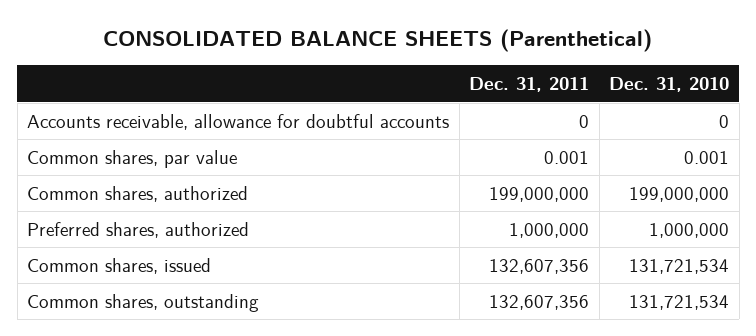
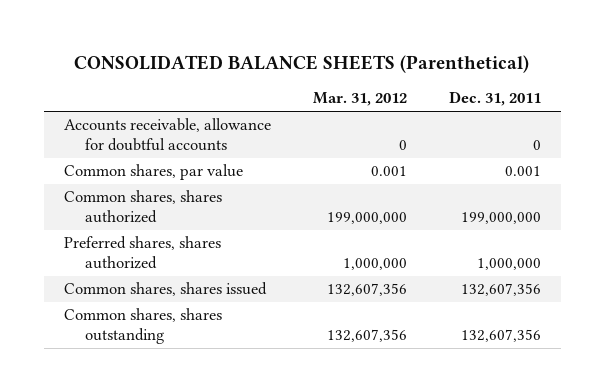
[609,76,730,92] Dec. 31, 2010 -> none
none -> [312,92,407,107] Mar. 31, 2012
[27,185,249,202] Common shares, authorized -> [64,190,223,224] Common shares, shares authorized
[27,221,250,238] Preferred shares, authorized -> [64,236,222,270] Preferred shares, shares authorized
[27,257,212,274] Common shares, issued -> [64,282,268,297] Common shares, shares issued
[27,293,260,312] Common shares, outstanding -> [64,308,223,345] Common shares, shares outstanding

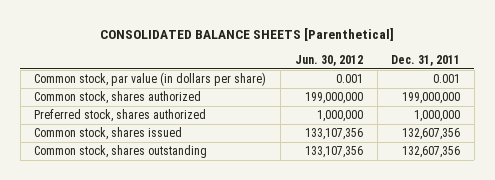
[74,54,530,73] CONSOLIDATED BALANCE SHEETS (Parenthetical) -> [100,27,395,41] CONSOLIDATED BALANCE SHEETS [Parenthetical]
[312,92,407,107] Mar. 31, 2012 -> none
none -> [294,54,363,66] Jun. 30, 2012
[64,118,272,152] Accounts receivable, allowance for doubtful accounts -> none
[64,164,244,181] Common shares, par value -> [34,72,267,87] Common stock, par value (in dollars per share)
[64,190,223,224] Common shares, shares authorized -> [34,91,202,105] Common stock, shares authorized
[64,236,222,270] Preferred shares, shares authorized -> [34,109,207,123] Preferred stock, shares authorized
[64,282,268,297] Common shares, shares issued -> [34,127,183,141] Common stock, shares issued
[64,308,223,345] Common shares, shares outstanding -> [34,145,208,159] Common stock, shares outstanding

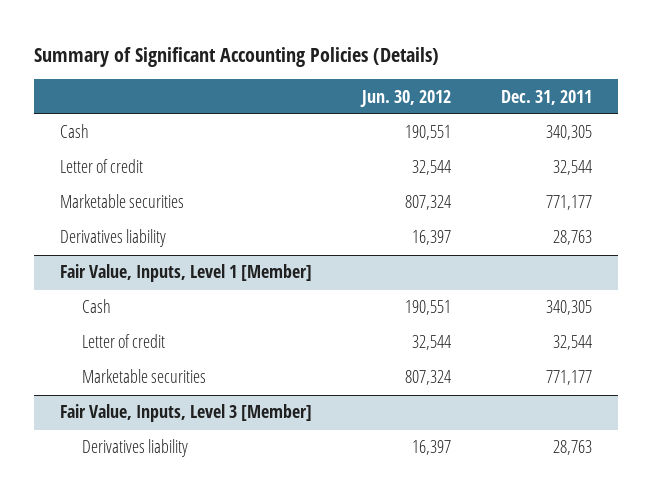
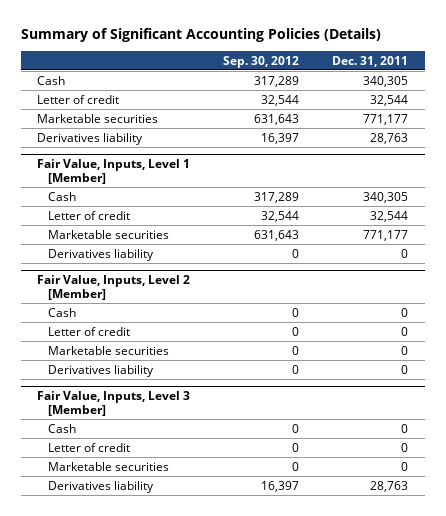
[360,89,452,107] Jun. 30, 2012 -> none
none -> [223,55,300,68] Sep. 30, 2012
none -> [48,248,155,261] Derivatives liability
none -> [37,274,191,300] Fair Value, Inputs, Level 2 [Member]
none -> [48,307,77,317] Cash
none -> [48,326,131,336] Letter of credit
none -> [48,345,170,355] Marketable securities
none -> [48,364,155,377] Derivatives liability
none -> [48,423,77,433] Cash
none -> [48,442,131,452] Letter of credit
none -> [48,461,170,471] Marketable securities

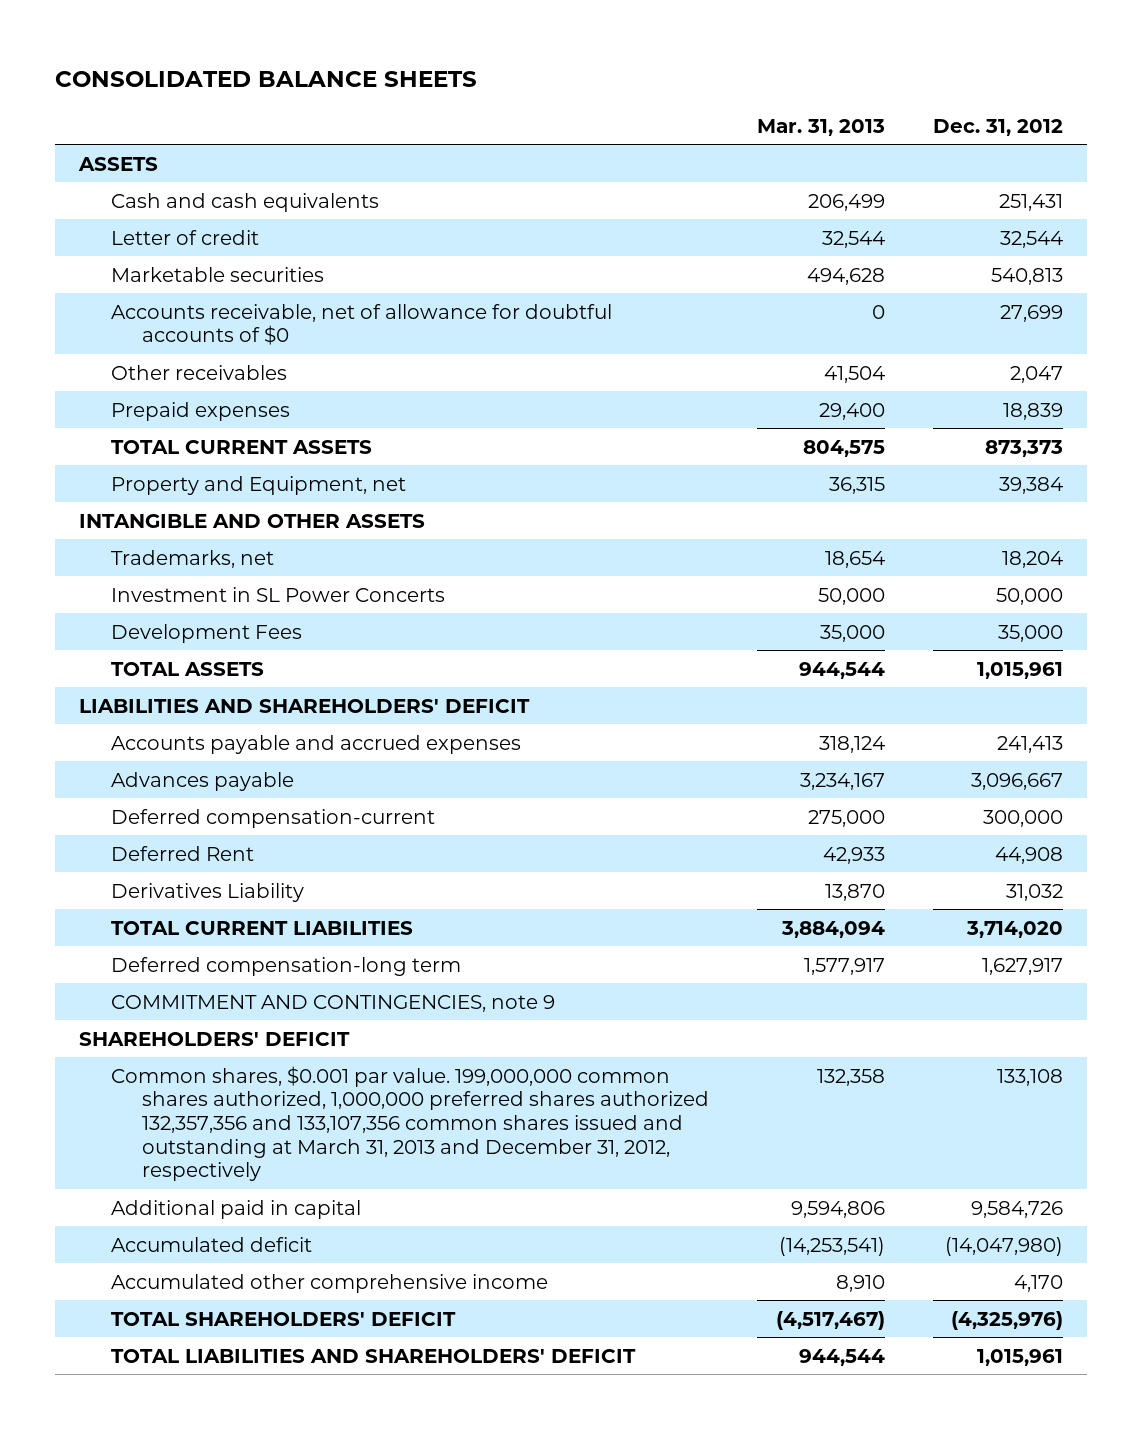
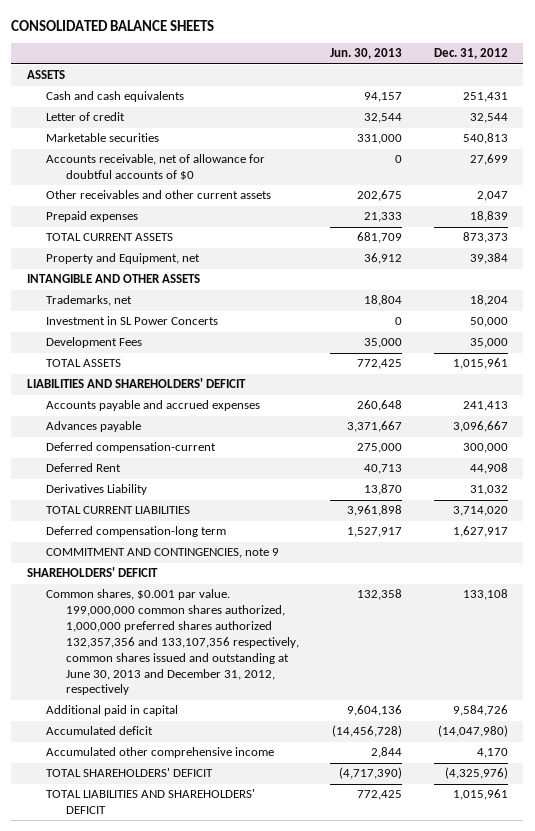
[757,118,886,136] Mar. 31, 2013 -> none
none -> [330,48,403,60] Jun. 30, 2013
[110,364,287,380] Other receivables -> [46,190,272,200] Other receivables and other current assets
[110,1065,710,1182] Common shares, $0.001 par value. 199,000,000 common shares authorized, 1,000,000 preferred shares authorized 132,357,356 and 133,107,356 common shares issued and outstanding at March 31, 2013 and December 31, 2012, respectively -> [46,589,299,696] Common shares, $0.001 par value. 199,000,000 common shares authorized, 1,000,000 preferred shares authorized 132,357,356 and 133,107,356 respectively, common shares issued and outstanding at June 30, 2013 and December 31, 2012, respectively

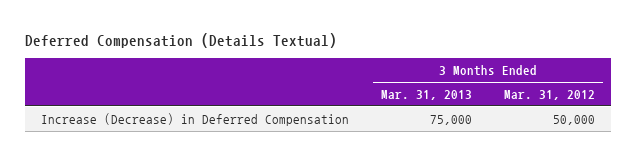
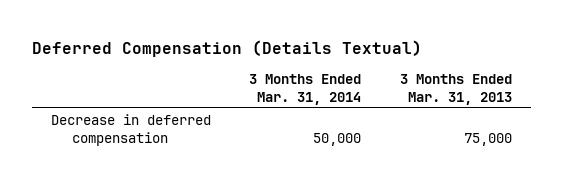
[503,90,595,101] Mar. 31, 2012 -> none
none -> [249,73,362,105] 3 Months Ended Mar. 31, 2014
[41,113,350,127] Increase (Decrease) in Deferred Compensation -> [51,114,212,147] Decrease in deferred compensation

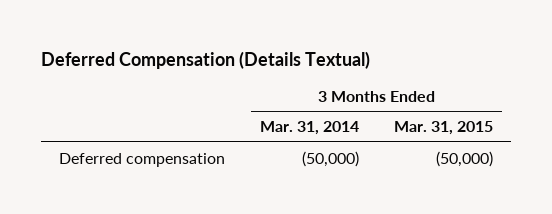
[399,73,512,105] 3 Months Ended Mar. 31, 2013 -> none
none -> [394,121,494,136] Mar. 31, 2015
[51,114,212,147] Decrease in deferred compensation -> [58,152,225,167] Deferred compensation
[313,133,362,147] 50,000 -> [302,150,360,167] (50,000)

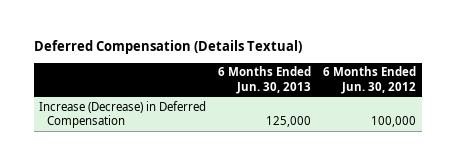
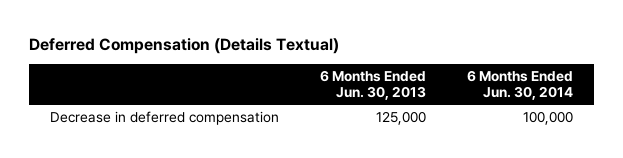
[322,66,416,94] 6 Months Ended Jun. 30, 2012 -> none
none -> [467,70,574,101] 6 Months Ended Jun. 30, 2014
[39,100,207,129] Increase (Decrease) in Deferred Compensation -> [49,110,279,125] Decrease in deferred compensation

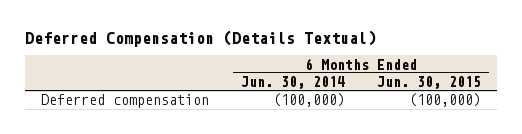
[319,70,426,101] 6 Months Ended Jun. 30, 2013 -> none
none -> [377,76,482,90] Jun. 30, 2015
[49,110,279,125] Decrease in deferred compensation -> [41,94,210,109] Deferred compensation
[523,110,574,125] 100,000 -> [273,93,346,108] (100,000)

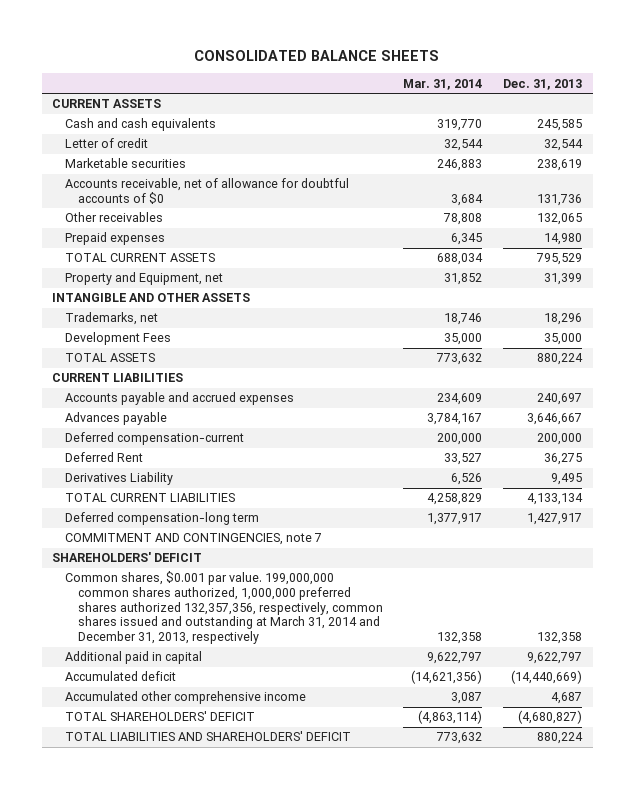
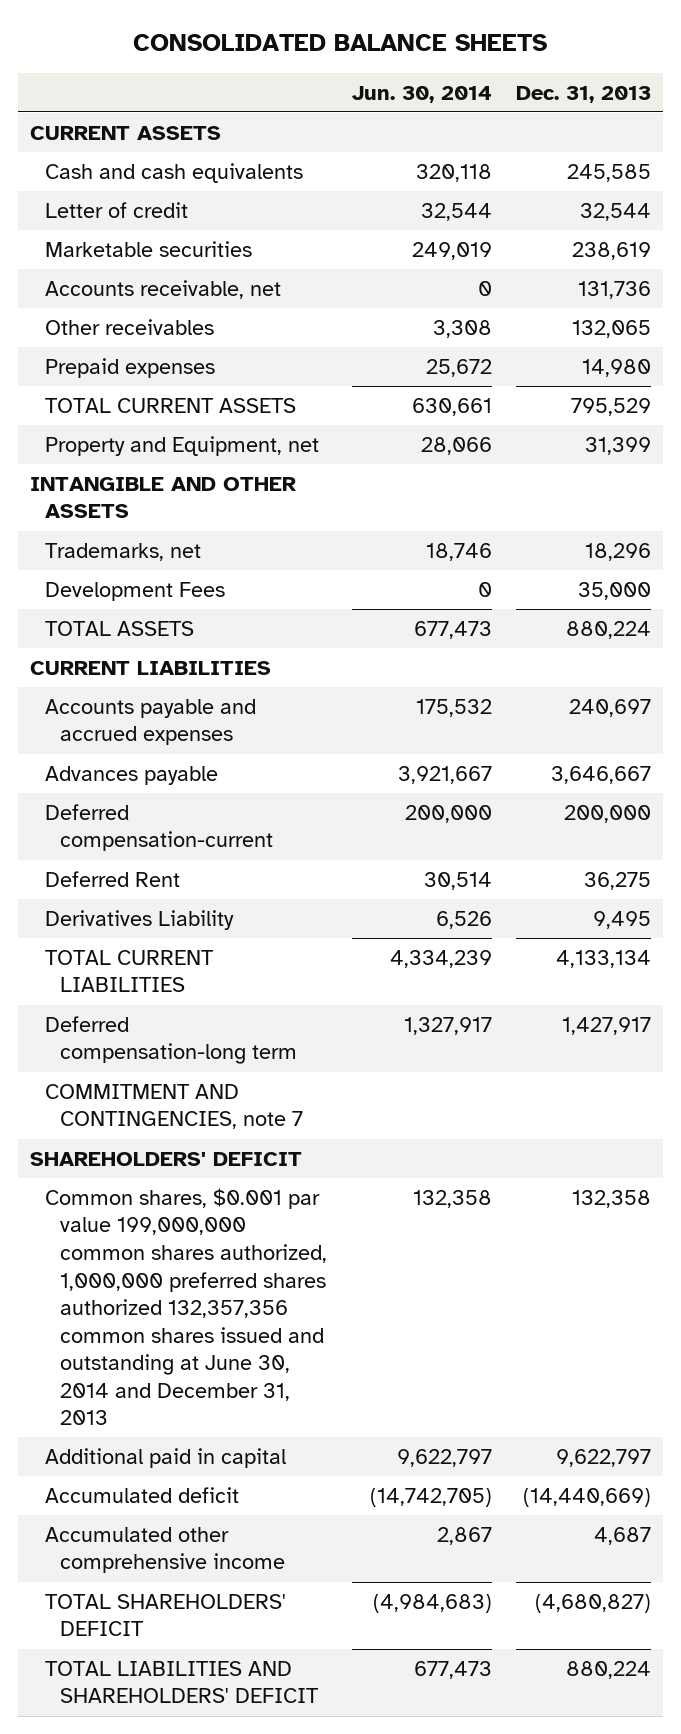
[403,78,483,90] Mar. 31, 2014 -> none
none -> [351,85,492,103] Jun. 30, 2014
[64,178,349,205] Accounts receivable, net of allowance for doubtful accounts of $0 -> [45,279,282,299] Accounts receivable, net
[64,571,383,645] Common shares, $0.001 par value. 199,000,000 common shares authorized, 1,000,000 preferred shares authorized 132,357,356, respectively, common shares issued and outstanding at March 31, 2014 and December 31, 2013, respectively -> [45,1187,328,1426] Common shares, $0.001 par value 199,000,000 common shares authorized, 1,000,000 preferred shares authorized 132,357,356 common shares issued and outstanding at June 30, 2014 and December 31, 2013

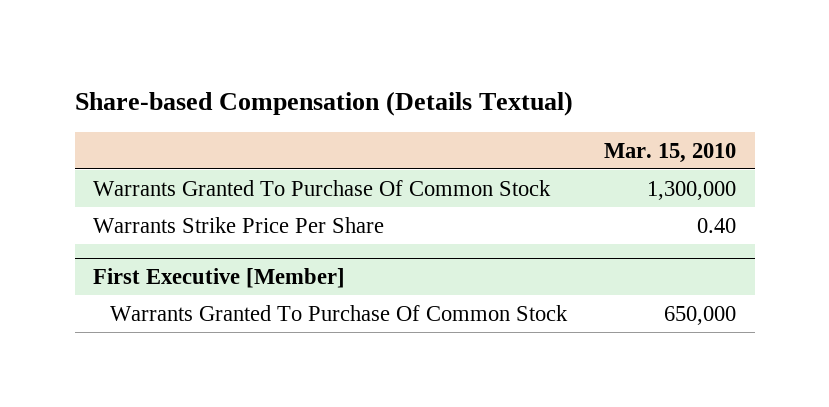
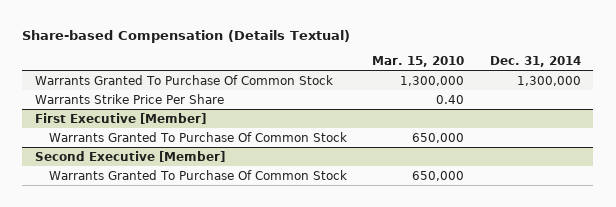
none -> [489,56,581,68] Dec. 31, 2014
none -> [35,150,226,162] Second Executive [Member]
none -> [49,169,348,180] Warrants Granted To Purchase Of Common Stock

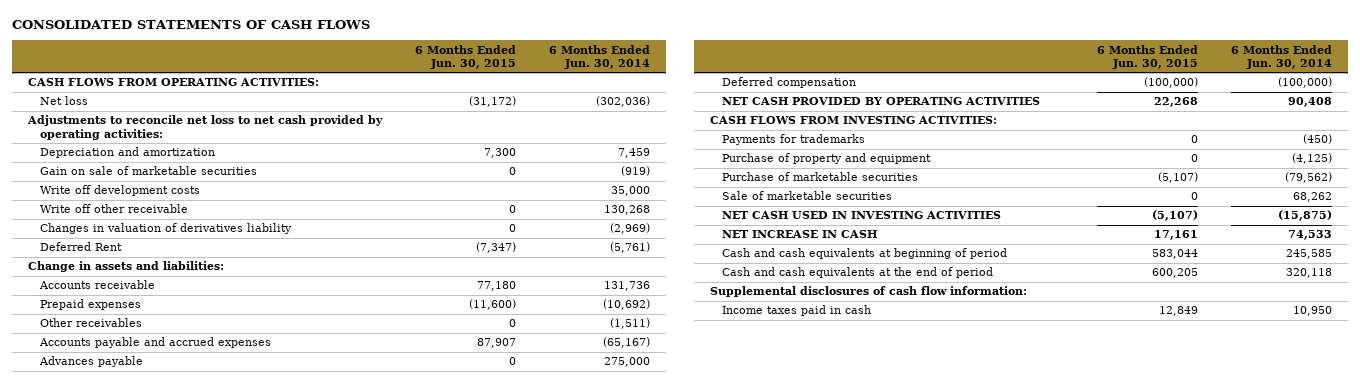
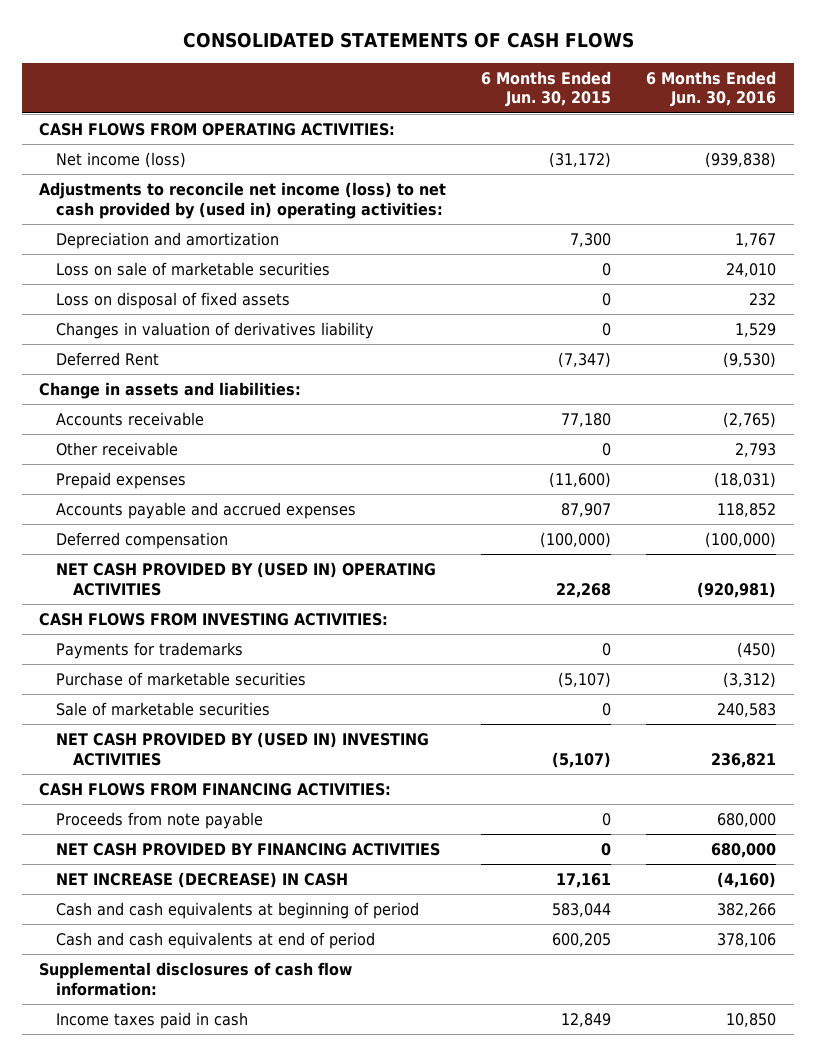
[548,44,650,70] 6 Months Ended Jun. 30, 2014 -> none
none -> [646,70,777,108] 6 Months Ended Jun. 30, 2016
[40,96,89,106] Net loss -> [56,151,187,168] Net income (loss)
[27,115,384,140] Adjustments to reconcile net loss to net cash provided by operating activities: -> [39,181,447,219] Adjustments to reconcile net income (loss) to net cash provided by (used in) operating activities:
[40,185,201,197] Write off development costs -> none
[40,204,189,214] Write off other receivable -> none
[40,166,258,176] Gain on sale of marketable securities -> [56,261,331,276] Loss on sale of marketable securities
none -> [56,291,291,309] Loss on disposal of fixed assets
none -> [56,441,179,456] Other receivable
[40,318,143,328] Other receivables -> none
[39,356,144,368] Advances payable -> none
[722,97,1041,106] NET CASH PROVIDED BY OPERATING ACTIVITIES -> [56,561,437,596] NET CASH PROVIDED BY (USED IN) OPERATING ACTIVITIES
[722,153,932,165] Purchase of property and equipment -> none
[722,211,1002,220] NET CASH USED IN INVESTING ACTIVITIES -> [56,731,430,766] NET CASH PROVIDED BY (USED IN) INVESTING ACTIVITIES
none -> [39,782,392,796] CASH FLOWS FROM FINANCING ACTIVITIES:
none -> [56,811,264,829] Proceeds from note payable
none -> [56,842,441,856] NET CASH PROVIDED BY FINANCING ACTIVITIES
[722,230,878,239] NET INCREASE IN CASH -> [56,871,349,888] NET INCREASE (DECREASE) IN CASH
[722,267,994,279] Cash and cash equivalents at the end of period -> [56,931,376,949] Cash and cash equivalents at end of period

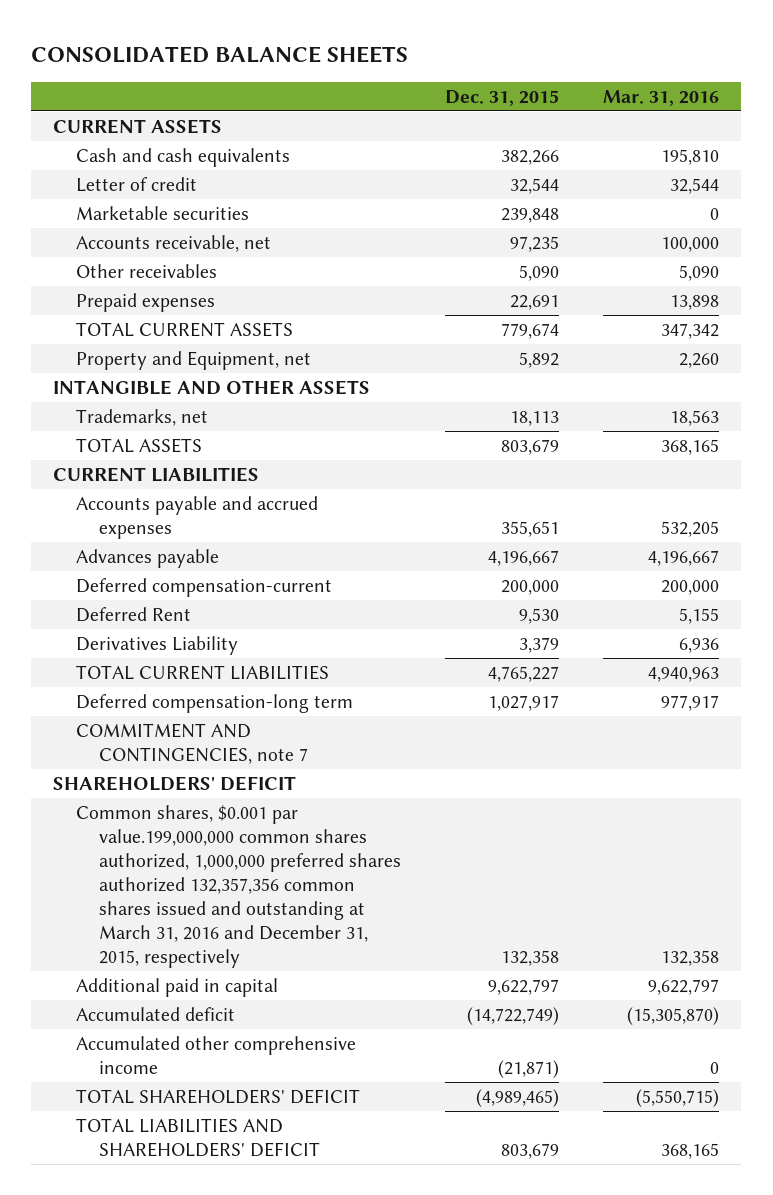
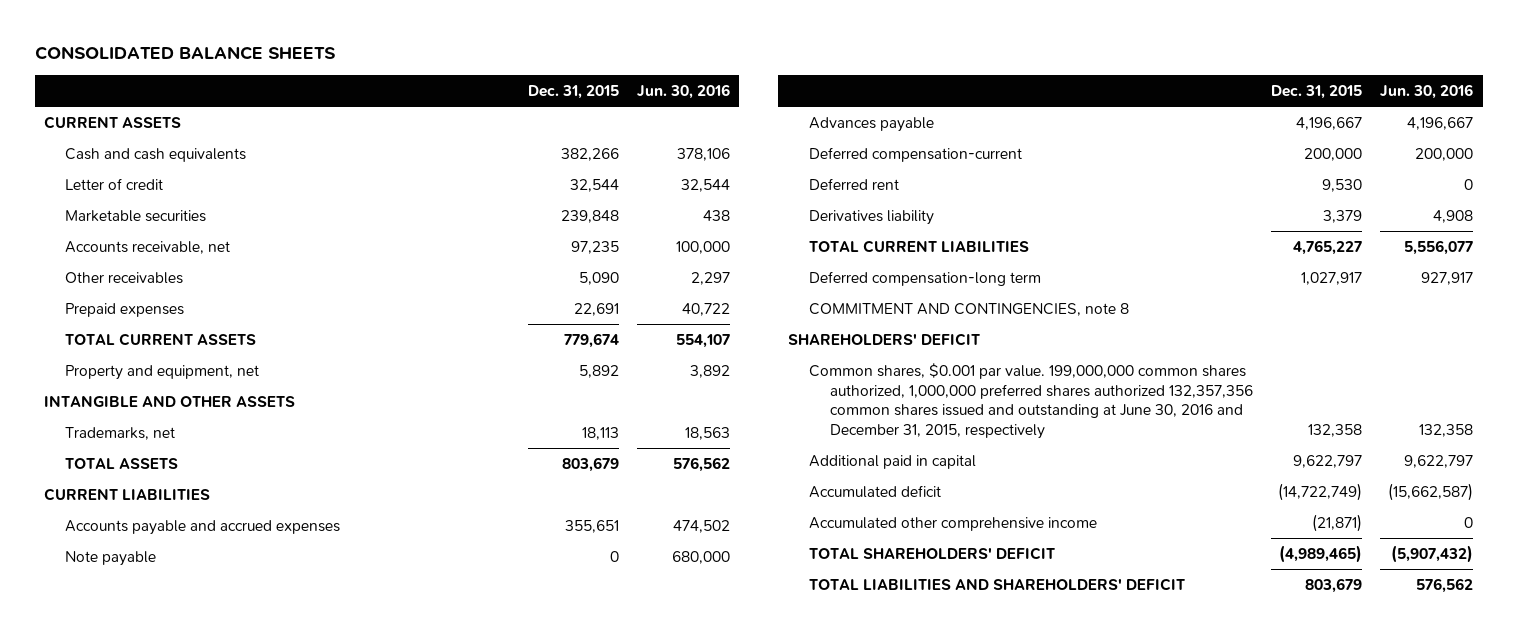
[603,89,720,106] Mar. 31, 2016 -> none
none -> [637,83,731,99] Jun. 30, 2016
[76,351,312,371] Property and Equipment, net -> [65,364,260,380] Property and equipment, net
none -> [65,550,157,566] Note payable
[76,607,192,623] Deferred Rent -> [808,177,899,190] Deferred rent
[76,636,239,656] Derivatives Liability -> [808,209,934,225] Derivatives liability
[76,723,309,765] COMMITMENT AND CONTINGENCIES, note 7 -> [808,302,1129,316] COMMITMENT AND CONTINGENCIES, note 8
[76,805,402,968] Common shares, $0.001 par value.199,000,000 common shares authorized, 1,000,000 preferred shares authorized 132,357,356 common shares issued and outstanding at March 31, 2016 and December 31, 2015, respectively -> [808,362,1253,440] Common shares, $0.001 par value. 199,000,000 common shares authorized, 1,000,000 preferred shares authorized 132,357,356 common shares issued and outstanding at June 30, 2016 and December 31, 2015, respectively

